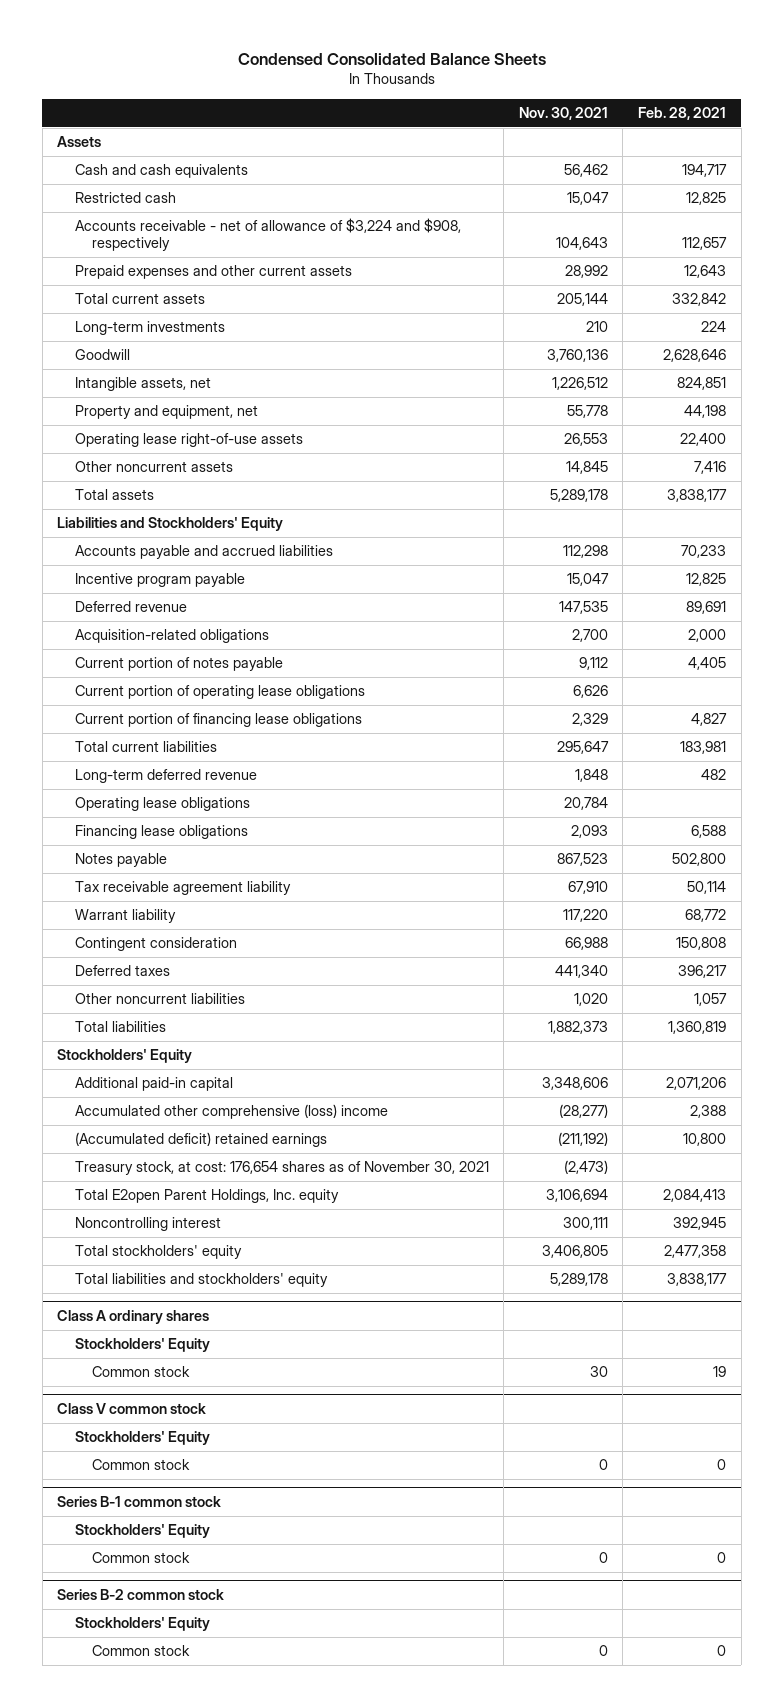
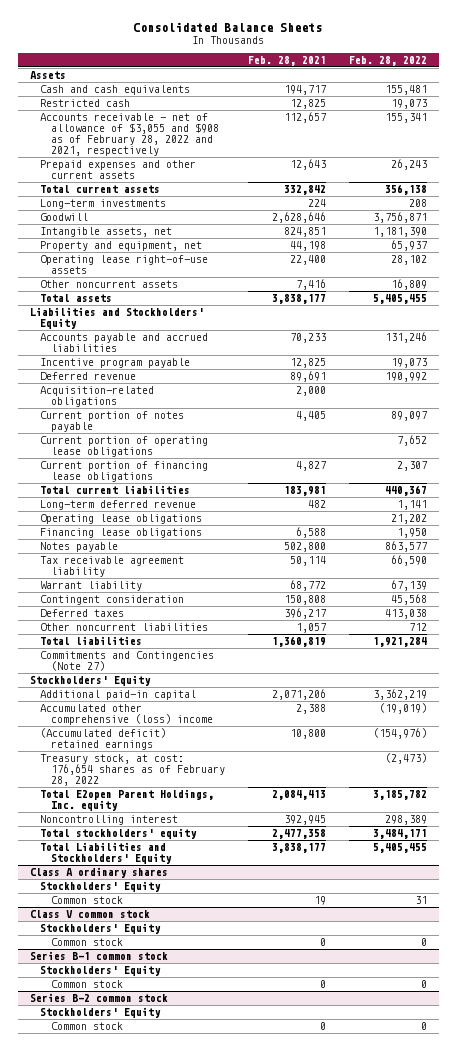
[237,52,546,65] Condensed Consolidated Balance Sheets -> [133,21,323,32] Consolidated Balance Sheets
[518,106,608,120] Nov. 30, 2021 -> none
none -> [349,55,428,66] Feb. 28, 2022
[74,218,461,252] Accounts receivable - net of allowance of $3,224 and $908, respectively -> [40,112,219,157] Accounts receivable - net of allowance of $3,055 and $908 as of February 28, 2022 and 2021, respectively
none -> [40,650,215,672] Commitments and Contingencies (Note 27)
[74,1161,489,1176] Treasury stock, at cost: 176,654 shares as of November 30, 2021 -> [40,753,225,787] Treasury stock, at cost: 176,654 shares as of February 28, 2022
[74,1273,328,1288] Total liabilities and stockholders' equity -> [40,841,172,865] Total Liabilities and Stockholders' Equity

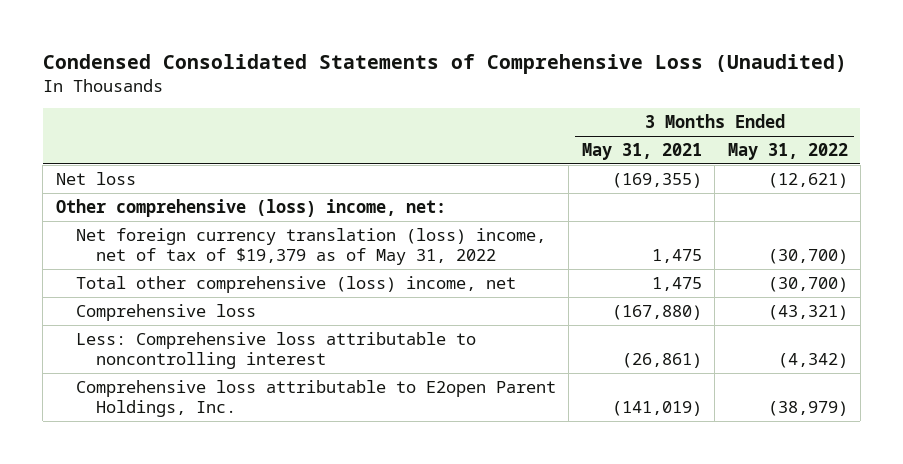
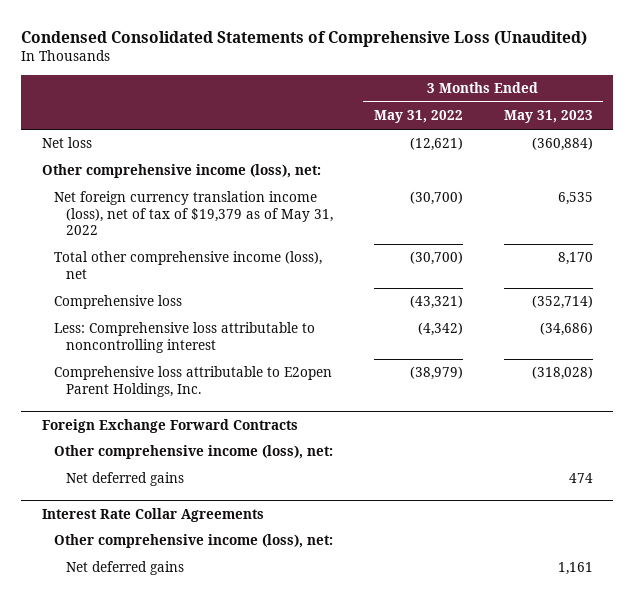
[581,143,702,161] May 31, 2021 -> none
none -> [503,110,593,124] May 31, 2023
[55,198,446,217] Other comprehensive (loss) income, net: -> [41,164,321,179] Other comprehensive income (loss), net:
[75,227,546,266] Net foreign currency translation (loss) income, net of tax of $19,379 as of May 31, 2022 -> [53,191,333,236] Net foreign currency translation income (loss), net of tax of $19,379 as of May 31, 2022
[75,275,516,293] Total other comprehensive (loss) income, net -> [53,251,322,279] Total other comprehensive income (loss), net
none -> [41,418,298,433] Foreign Exchange Forward Contracts
none -> [53,445,333,460] Other comprehensive income (loss), net:
none -> [65,472,184,487] Net deferred gains
none -> [41,507,264,522] Interest Rate Collar Agreements
none -> [53,534,333,549] Other comprehensive income (loss), net:
none -> [65,561,184,576] Net deferred gains

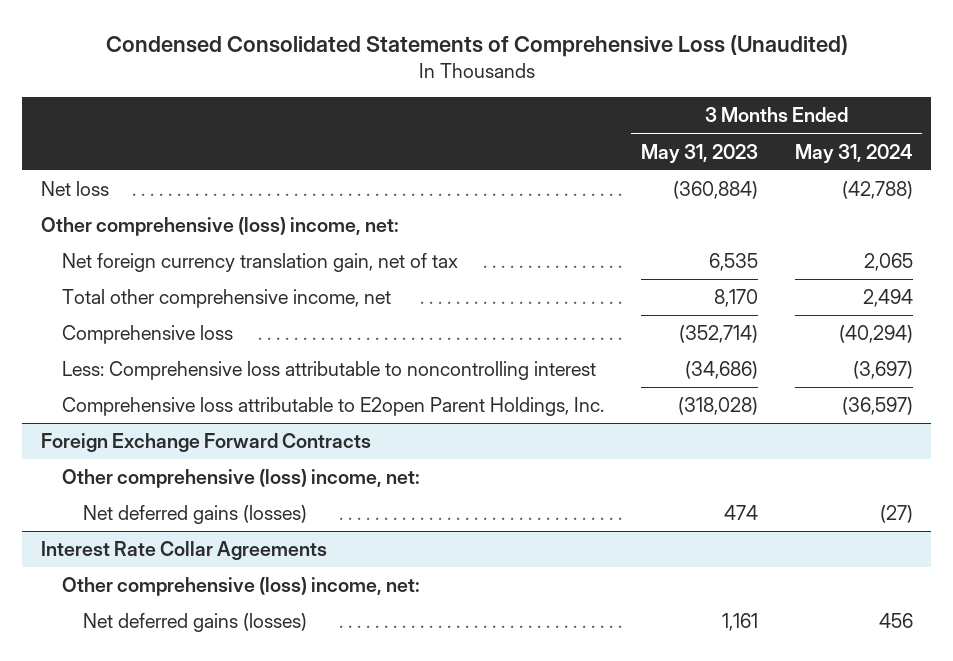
[373,110,463,124] May 31, 2022 -> none
none -> [794,143,913,163] May 31, 2024
[41,164,321,179] Other comprehensive income (loss), net: -> [40,217,399,237] Other comprehensive (loss) income, net:
[53,191,333,236] Net foreign currency translation income (loss), net of tax of $19,379 as of May 31, 2022 -> [61,253,458,273] Net foreign currency translation gain, net of tax
[53,251,322,279] Total other comprehensive income (loss), net -> [61,289,391,309] Total other comprehensive income, net
[53,445,333,460] Other comprehensive income (loss), net: -> [61,469,420,489] Other comprehensive (loss) income, net:
[65,472,184,487] Net deferred gains -> [83,505,308,525] Net deferred gains (losses)
[53,534,333,549] Other comprehensive income (loss), net: -> [61,577,420,597] Other comprehensive (loss) income, net:
[65,561,184,576] Net deferred gains -> [83,613,308,633] Net deferred gains (losses)

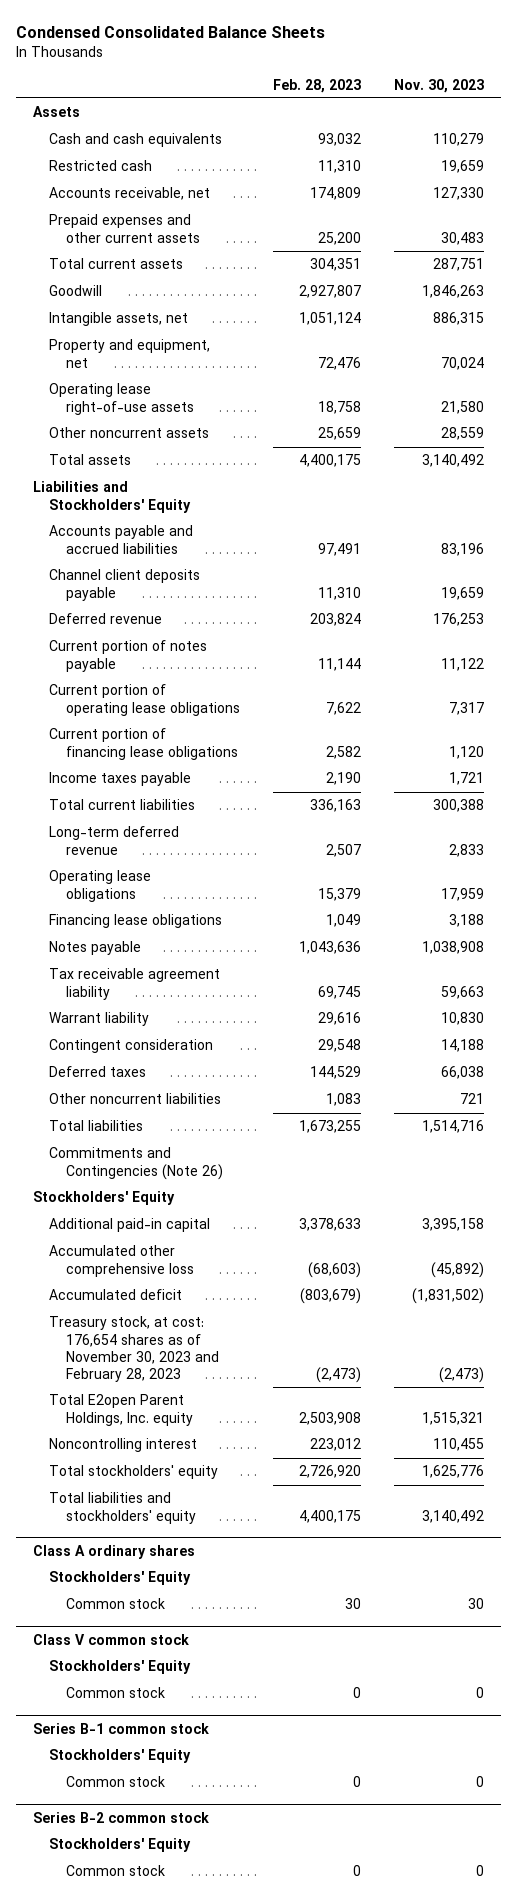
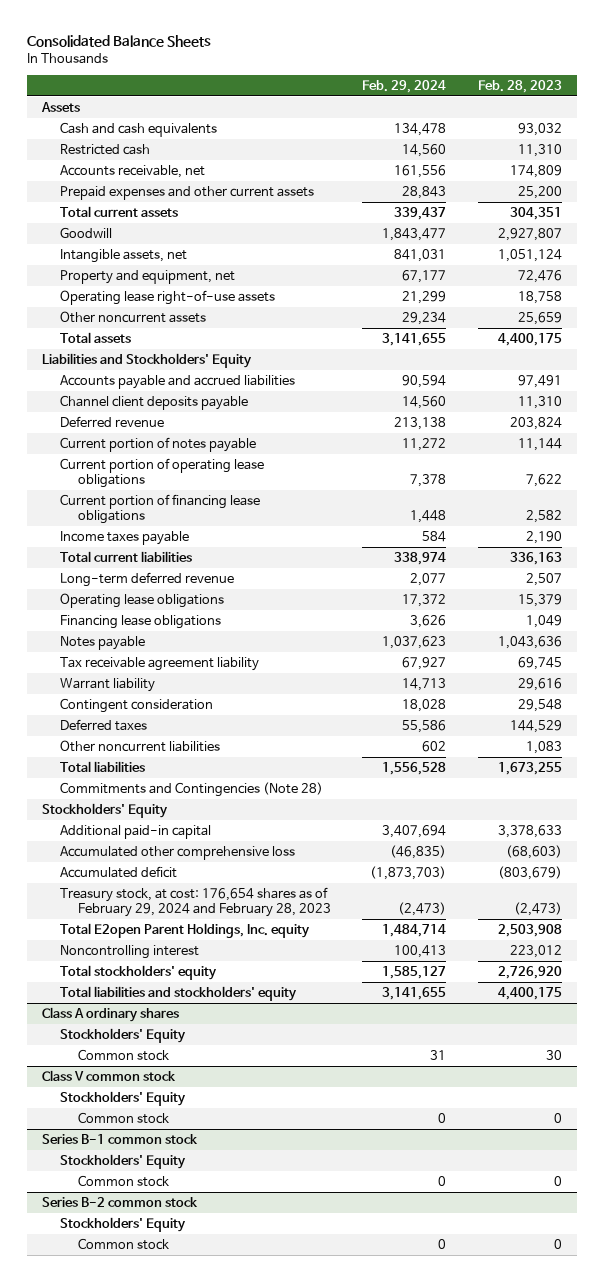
[16,26,326,39] Condensed Consolidated Balance Sheets -> [26,34,211,47] Consolidated Balance Sheets
[394,78,485,93] Nov. 30, 2023 -> none
none -> [362,79,447,93] Feb. 29, 2024
[49,1147,224,1180] Commitments and Contingencies (Note 26) -> [60,781,324,797] Commitments and Contingencies (Note 28)
[49,1316,220,1382] Treasury stock, at cost: 176,654 shares as of November 30, 2023 and February 28, 2023 -> [60,886,332,917] Treasury stock, at cost: 176,654 shares as of February 29, 2024 and February 28, 2023

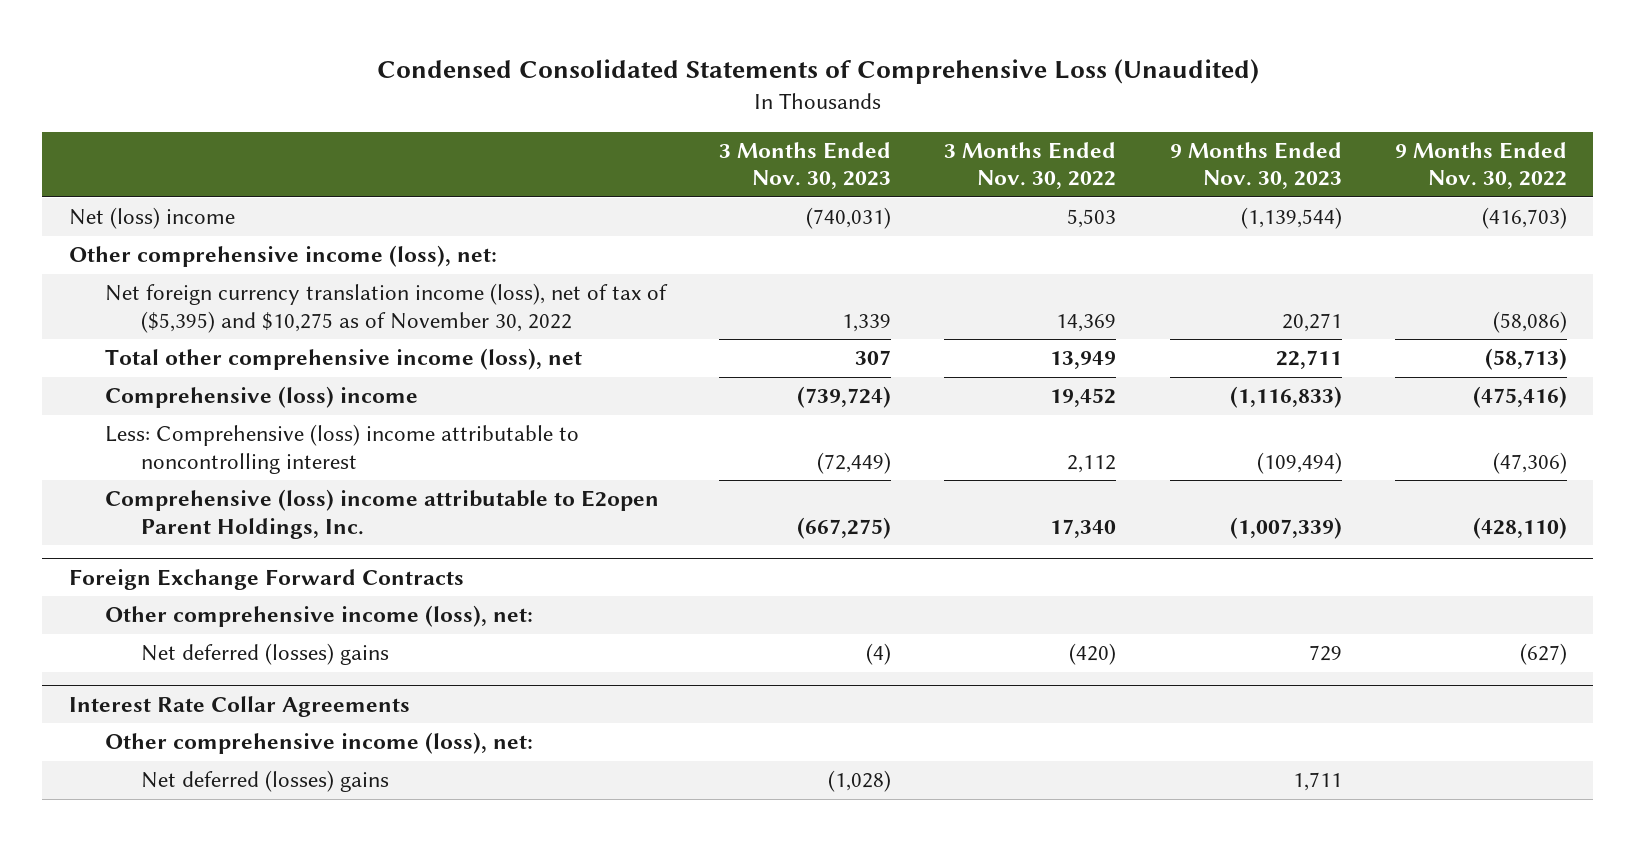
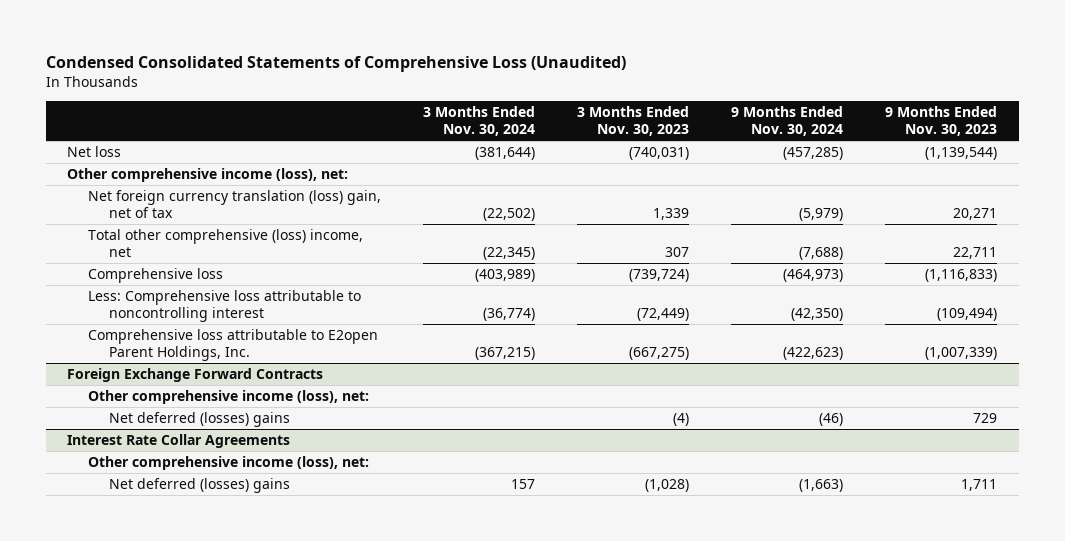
[944,141,1117,190] 3 Months Ended Nov. 30, 2022 -> none
[1394,141,1567,190] 9 Months Ended Nov. 30, 2022 -> none
none -> [423,105,536,137] 3 Months Ended Nov. 30, 2024
none -> [731,105,844,137] 9 Months Ended Nov. 30, 2024
[68,207,235,230] Net (loss) income -> [67,146,122,158] Net loss
[104,283,668,333] Net foreign currency translation income (loss), net of tax of ($5,395) and $10,275 as of November 30, 2022 -> [87,190,381,219] Net foreign currency translation (loss) gain, net of tax
[104,348,582,371] Total other comprehensive income (loss), net -> [87,229,363,258] Total other comprehensive (loss) income, net
[104,386,418,409] Comprehensive (loss) income -> [87,268,223,284] Comprehensive loss
[104,424,579,474] Less: Comprehensive (loss) income attributable to noncontrolling interest -> [87,290,361,323] Less: Comprehensive loss attributable to noncontrolling interest
[104,489,659,539] Comprehensive (loss) income attributable to E2open Parent Holdings, Inc. -> [87,329,378,362] Comprehensive loss attributable to E2open Parent Holdings, Inc.

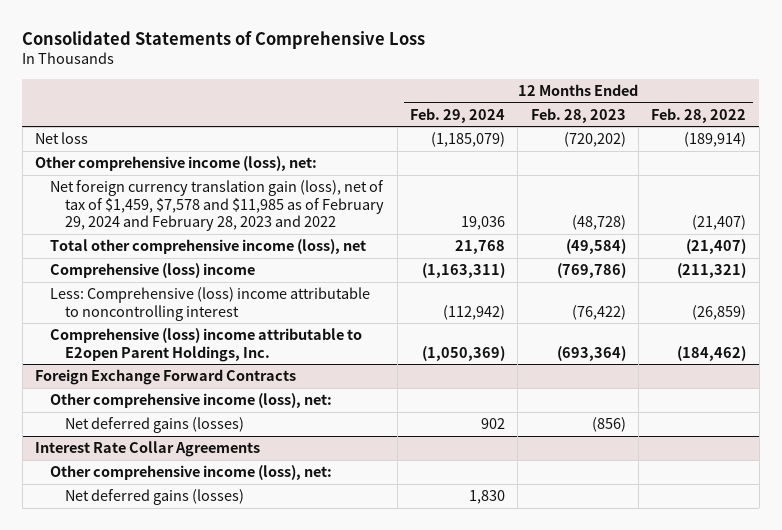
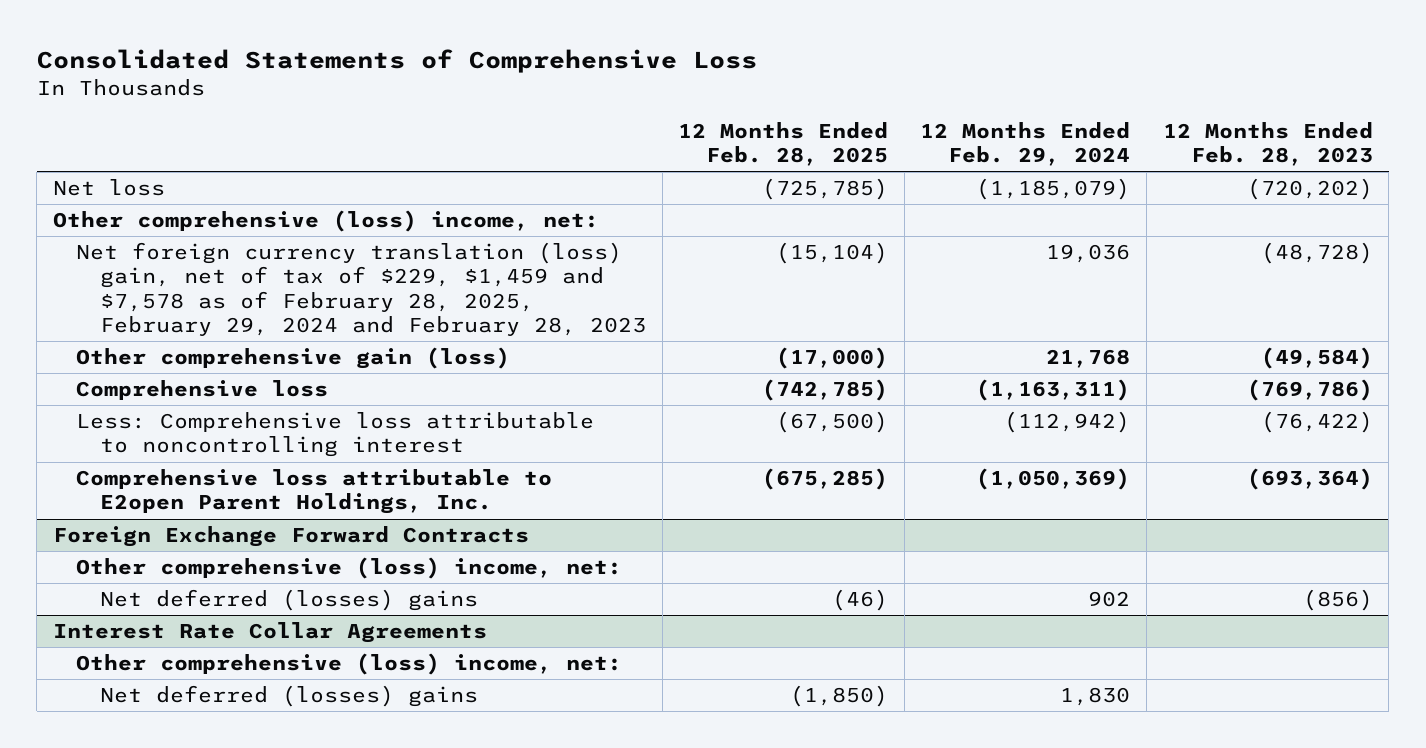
[651,107,747,123] Feb. 28, 2022 -> none
none -> [678,122,889,167] 12 Months Ended Feb. 28, 2025
[35,156,318,172] Other comprehensive income (loss), net: -> [53,210,600,233] Other comprehensive (loss) income, net:
[50,180,385,232] Net foreign currency translation gain (loss), net of tax of $1,459, $7,578 and $11,985 as of February 29, 2024 and February 28, 2023 and 2022 -> [76,242,646,336] Net foreign currency translation (loss) gain, net of tax of $229, $1,459 and $7,578 as of February 28, 2025, February 29, 2024 and February 28, 2023
[50,239,367,255] Total other comprehensive income (loss), net -> [76,347,511,370] Other comprehensive gain (loss)
[50,263,256,279] Comprehensive (loss) income -> [76,380,329,401] Comprehensive loss
[50,287,371,321] Less: Comprehensive (loss) income attributable to noncontrolling interest -> [76,412,595,458] Less: Comprehensive loss attributable to noncontrolling interest
[50,328,363,362] Comprehensive (loss) income attributable to E2open Parent Holdings, Inc. -> [76,469,553,515] Comprehensive loss attributable to E2open Parent Holdings, Inc.
[50,393,333,409] Other comprehensive income (loss), net: -> [76,557,623,580] Other comprehensive (loss) income, net:
[65,417,245,434] Net deferred gains (losses) -> [99,589,478,612] Net deferred (losses) gains
[50,465,333,481] Other comprehensive income (loss), net: -> [76,653,623,676] Other comprehensive (loss) income, net:
[65,489,245,506] Net deferred gains (losses) -> [99,685,478,708] Net deferred (losses) gains

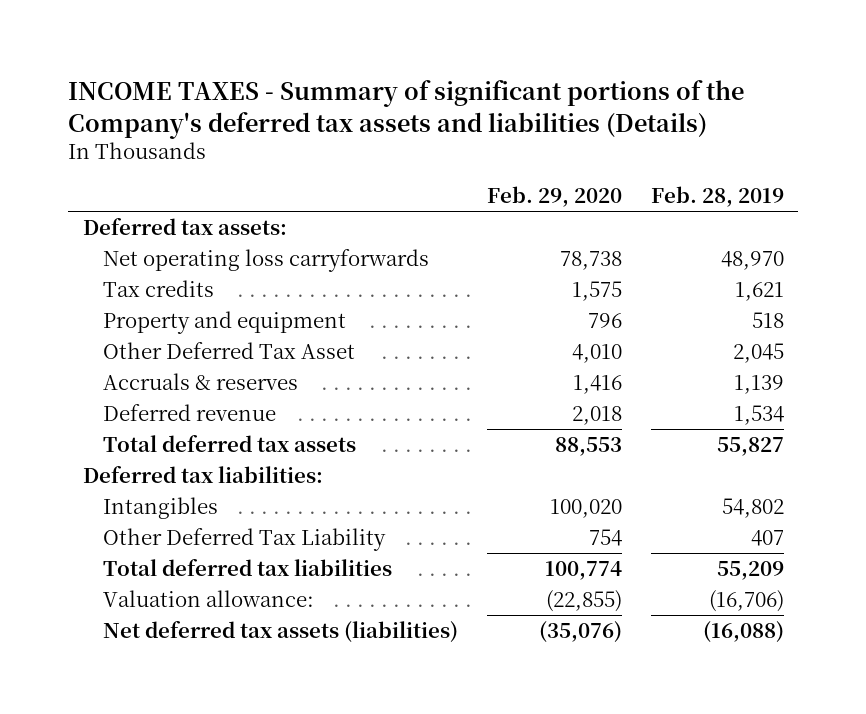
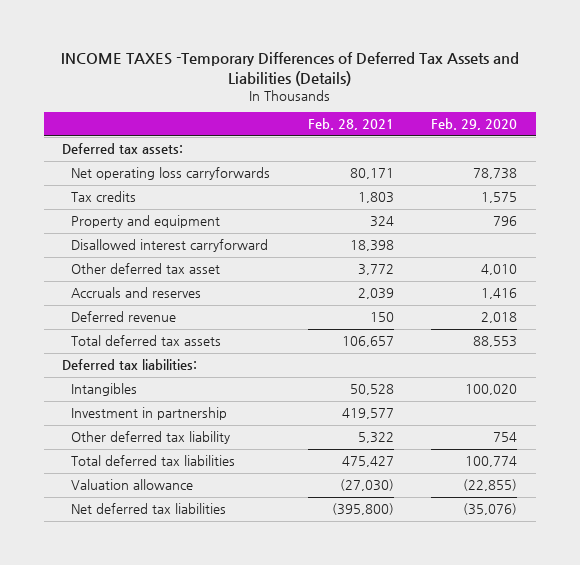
[68,79,745,139] INCOME TAXES - Summary of significant portions of the Company's deferred tax assets and liabilities (Details) -> [60,52,519,86] INCOME TAXES -Temporary Differences of Deferred Tax Assets and Liabilities (Details)
[650,185,784,207] Feb. 28, 2019 -> none
none -> [307,118,394,131] Feb. 28, 2021
none -> [71,239,269,253] Disallowed interest carryforward
[102,342,355,360] Other Deferred Tax Asset -> [71,263,221,275] Other deferred tax asset
[102,373,298,391] Accruals & reserves -> [71,287,202,299] Accruals and reserves
none -> [71,407,228,421] Investment in partnership
[102,528,386,552] Other Deferred Tax Liability -> [71,431,231,445] Other deferred tax liability
[102,590,314,608] Valuation allowance: -> [71,479,194,491] Valuation allowance
[102,621,458,644] Net deferred tax assets (liabilities) -> [71,503,227,515] Net deferred tax liabilities

